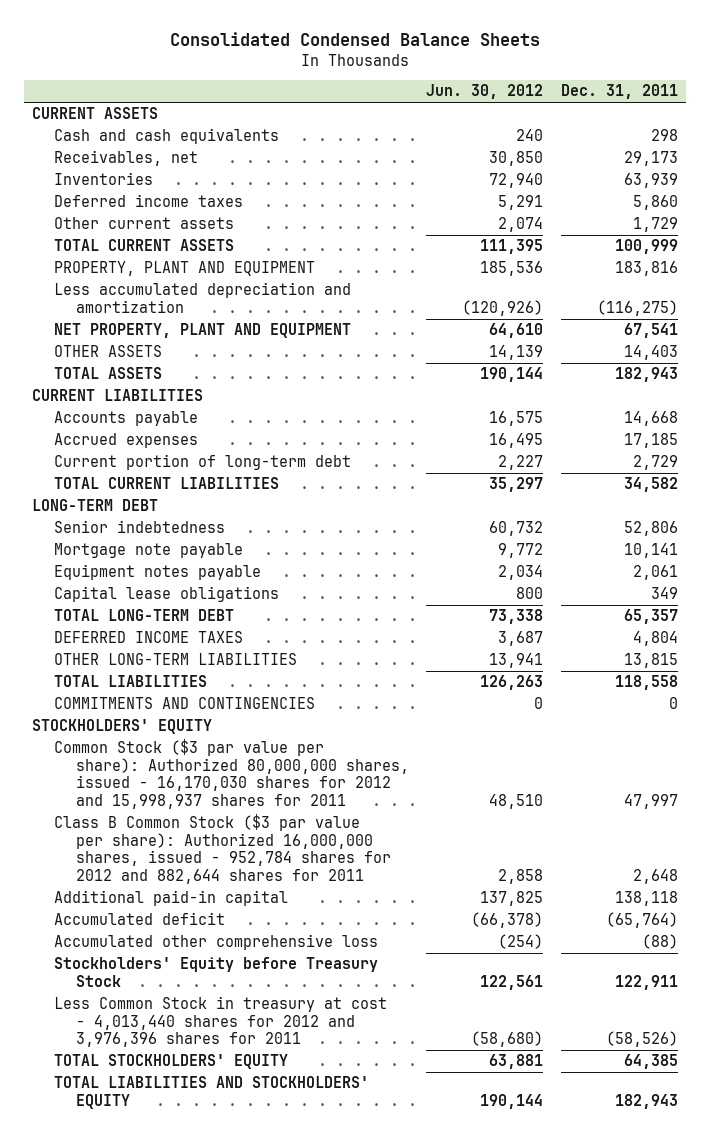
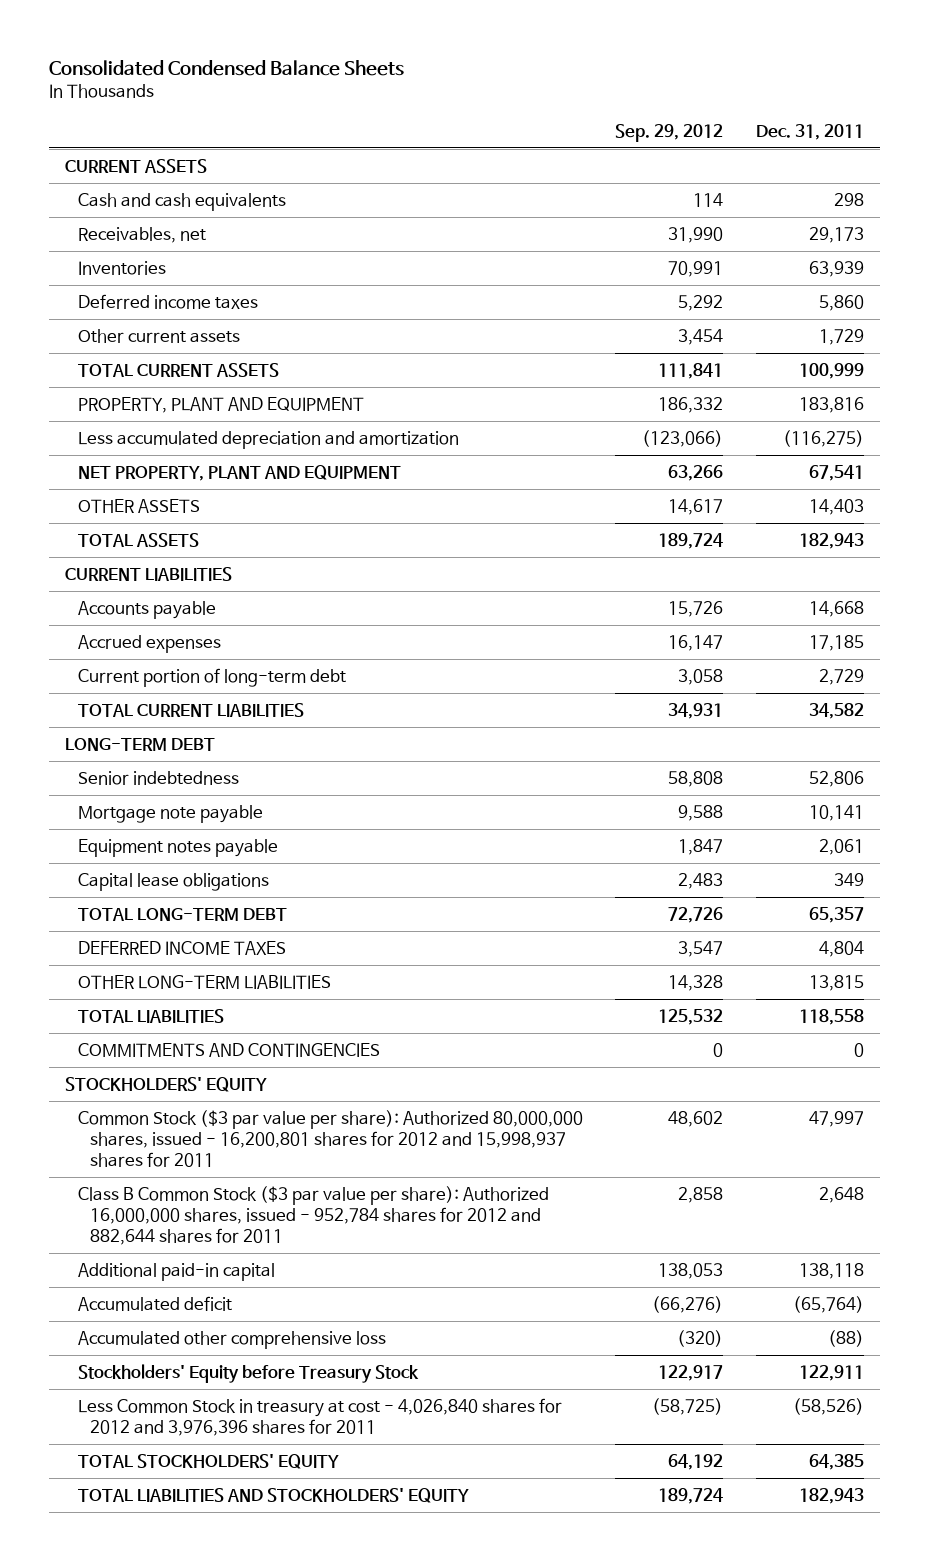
[426,84,544,100] Jun. 30, 2012 -> none
none -> [615,123,724,142] Sep. 29, 2012
[54,739,409,809] Common Stock ($3 par value per share): Authorized 80,000,000 shares, issued - 16,170,030 shares for 2012 and 15,998,937 shares for 2011 -> [77,1109,583,1167] Common Stock ($3 par value per share): Authorized 80,000,000 shares, issued - 16,200,801 shares for 2012 and 15,998,937 shares for 2011
[54,996,388,1048] Less Common Stock in treasury at cost - 4,013,440 shares for 2012 and 3,976,396 shares for 2011 -> [77,1397,562,1436] Less Common Stock in treasury at cost - 4,026,840 shares for 2012 and 3,976,396 shares for 2011

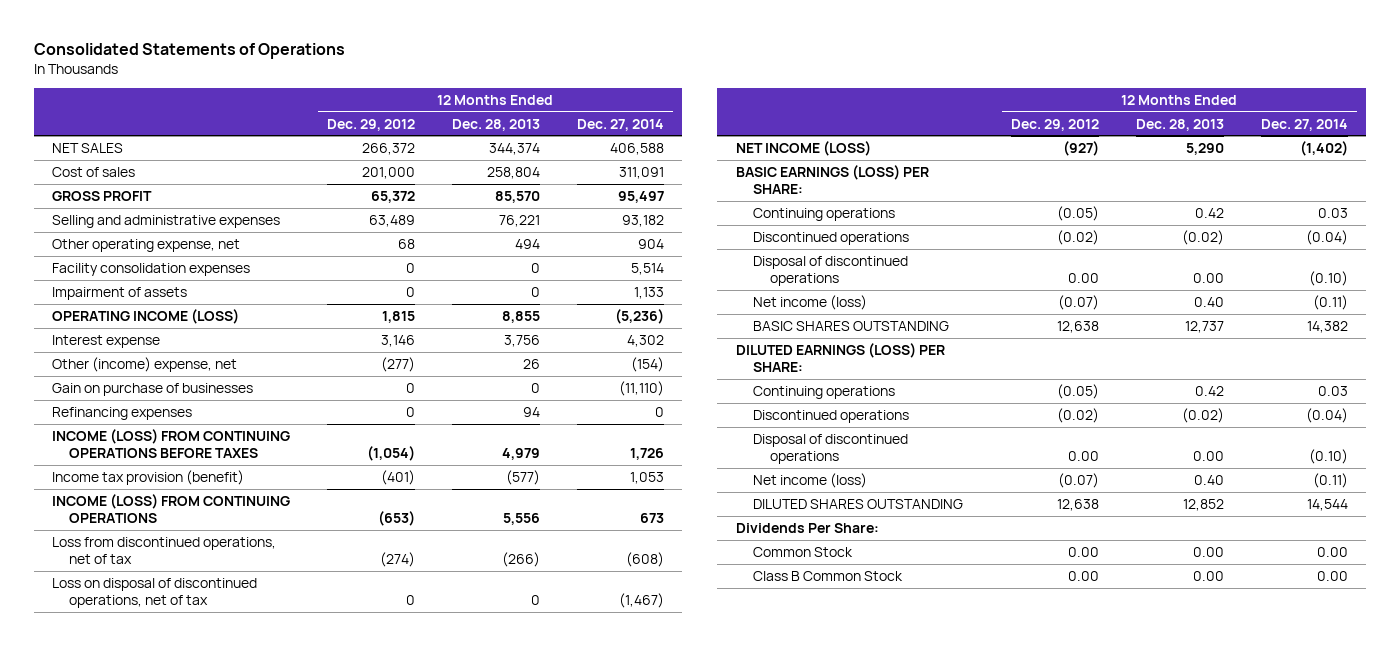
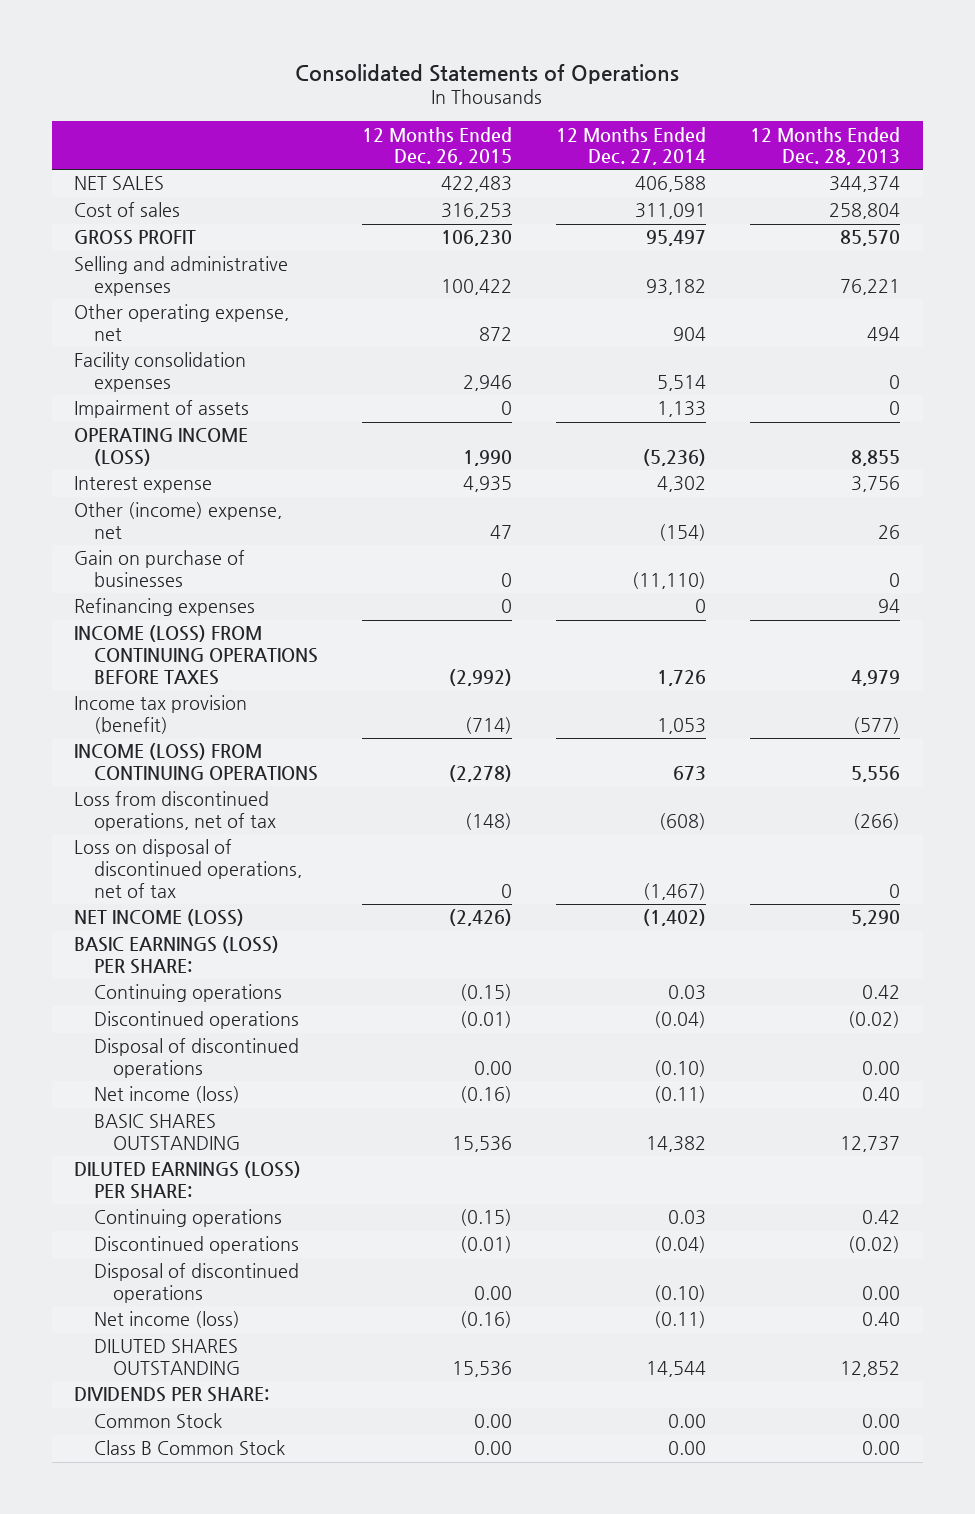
[326,118,415,131] Dec. 29, 2012 -> none
none -> [361,126,512,166] 12 Months Ended Dec. 26, 2015
[735,522,879,533] Dividends Per Share: -> [74,1387,270,1403] DIVIDENDS PER SHARE:

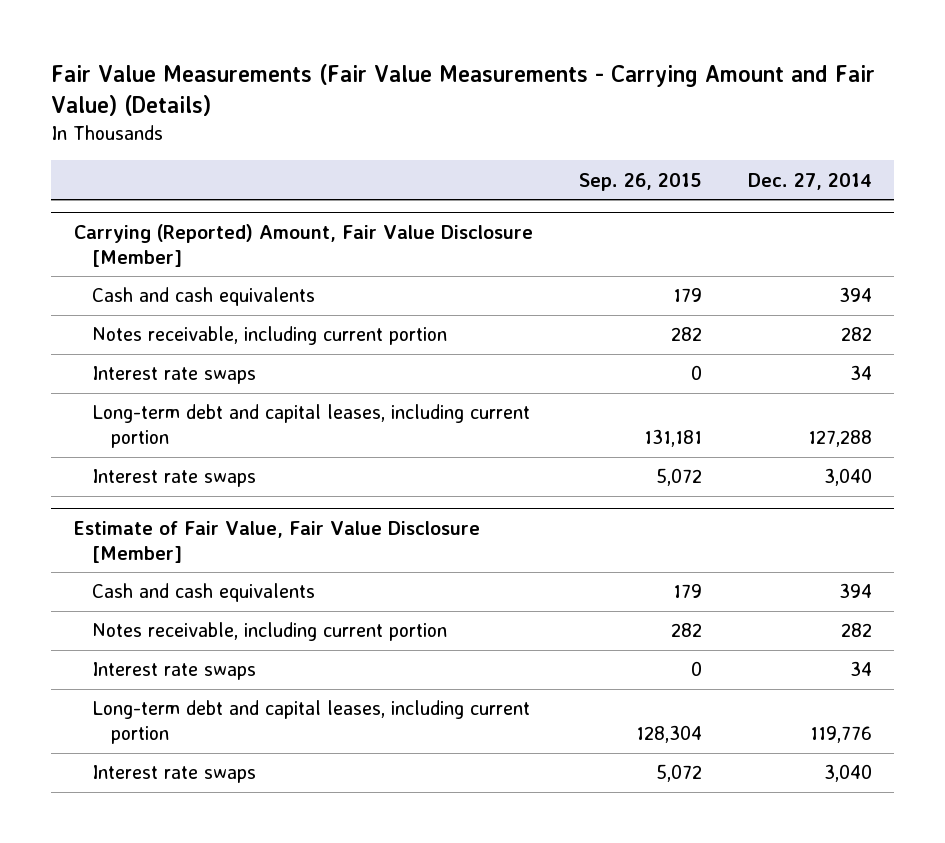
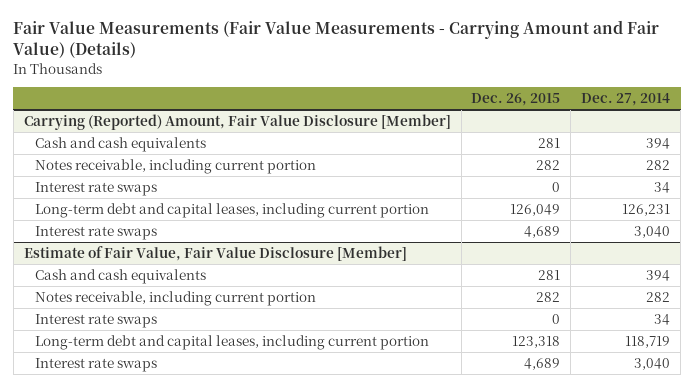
[578,172,702,191] Sep. 26, 2015 -> none
none -> [471,93,561,107] Dec. 26, 2015
[807,430,872,448] 127,288 -> [622,203,671,216] 126,231
[809,726,872,744] 119,776 -> [625,335,671,348] 118,719

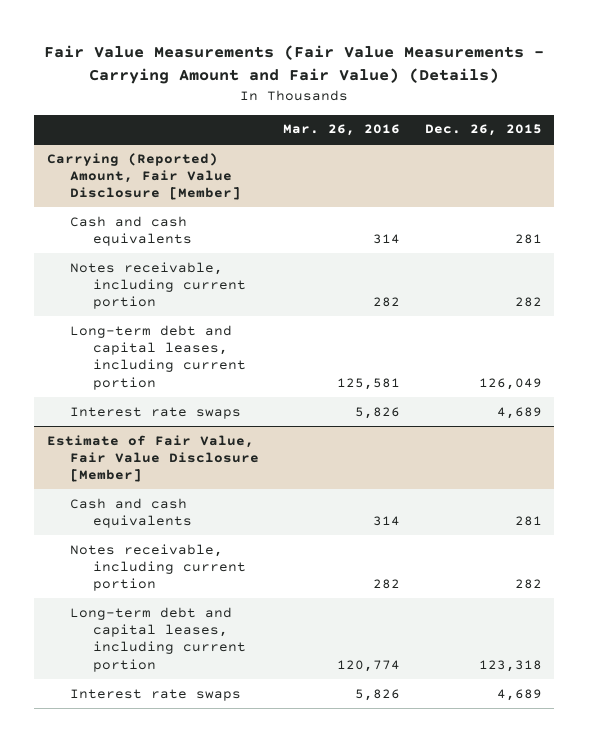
[581,93,671,107] Dec. 27, 2014 -> none
none -> [283,124,401,137] Mar. 26, 2016
[34,181,157,196] Interest rate swaps -> none
[34,313,157,328] Interest rate swaps -> none

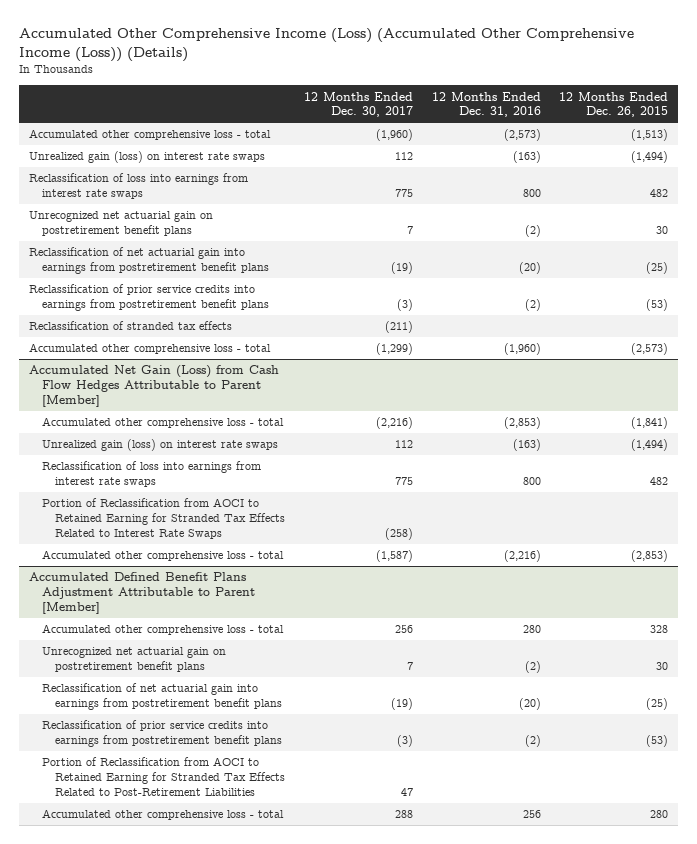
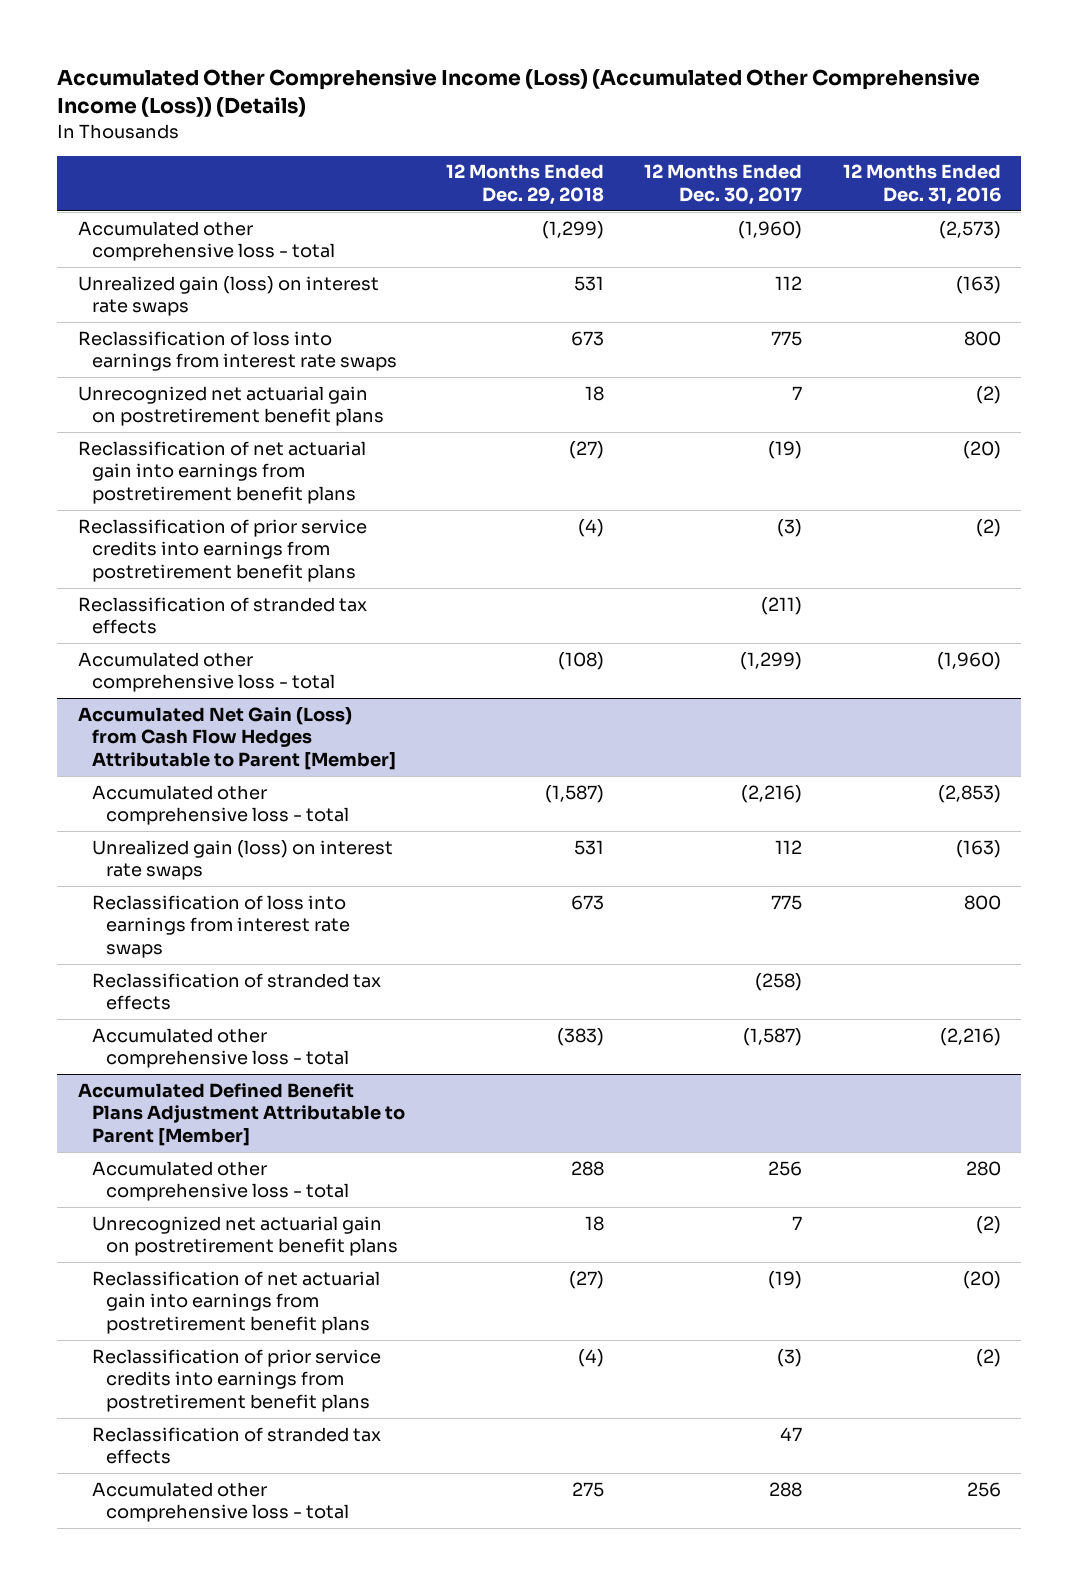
[559,91,669,118] 12 Months Ended Dec. 26, 2015 -> none
none -> [445,164,604,206] 12 Months Ended Dec. 29, 2018
[41,498,286,539] Portion of Reclassification from AOCI to Retained Earning for Stranded Tax Effects Related to Interest Rate Swaps -> [92,972,382,1011] Reclassification of stranded tax effects
[41,757,286,796] Portion of Reclassification from AOCI to Retained Earning for Stranded Tax Effects Related to Post-Retirement Liabilities -> none
none -> [92,1426,382,1465] Reclassification of stranded tax effects

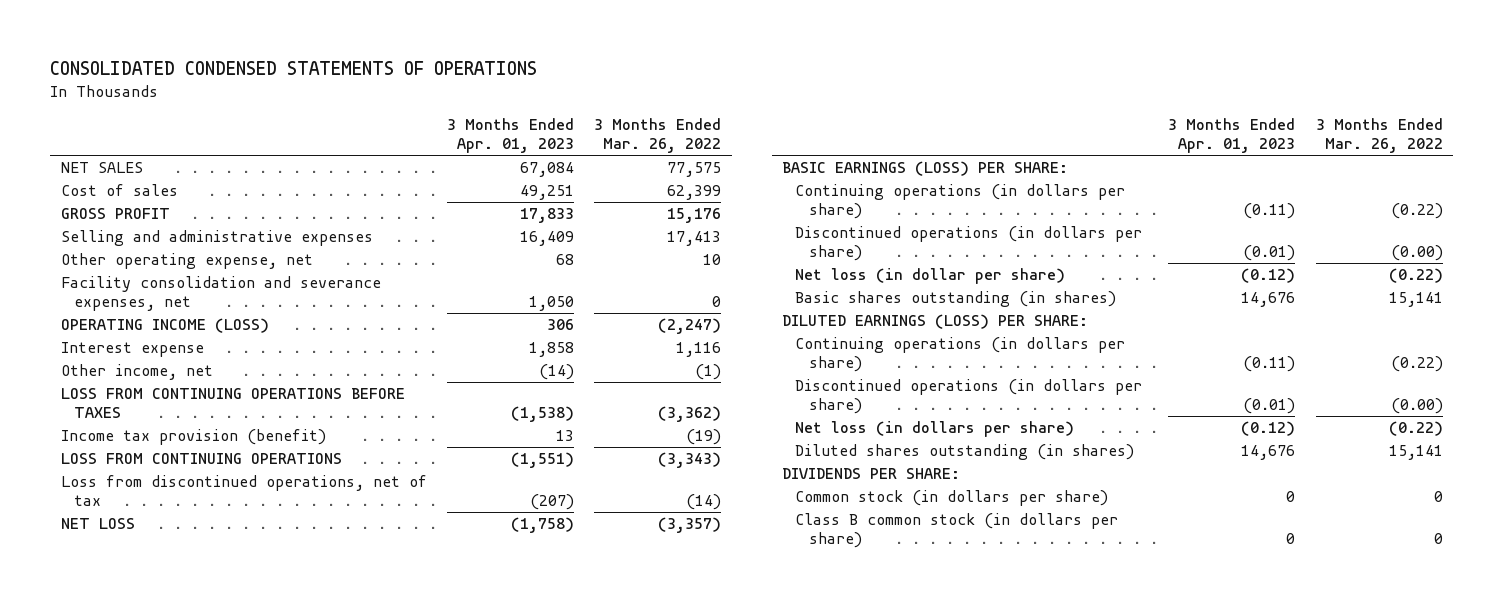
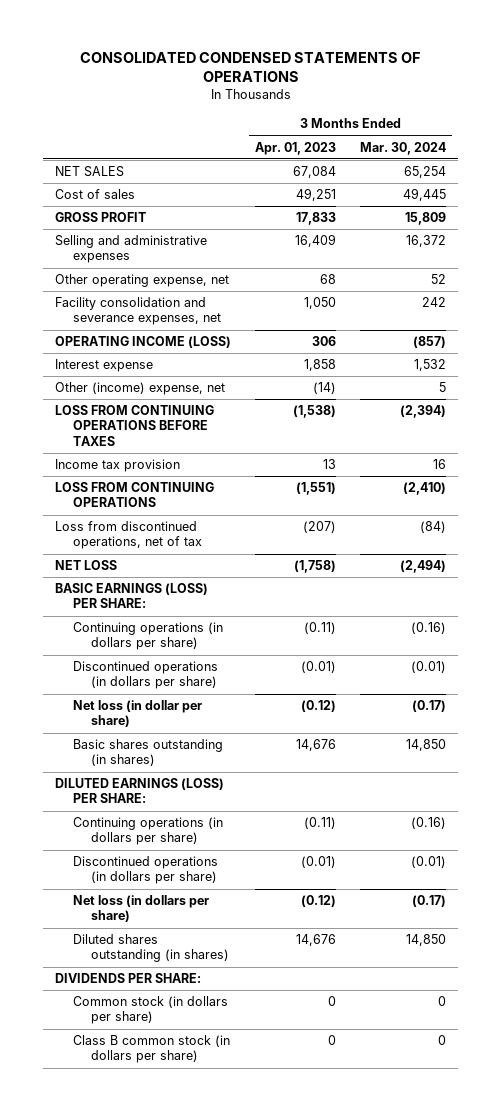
[594,118,722,154] 3 Months Ended Mar. 26, 2022 -> none
none -> [360,141,447,155] Mar. 30, 2024
[60,364,213,381] Other income, net -> [55,382,226,396] Other (income) expense, net
[60,429,326,446] Income tax provision (benefit) -> [55,459,181,473] Income tax provision

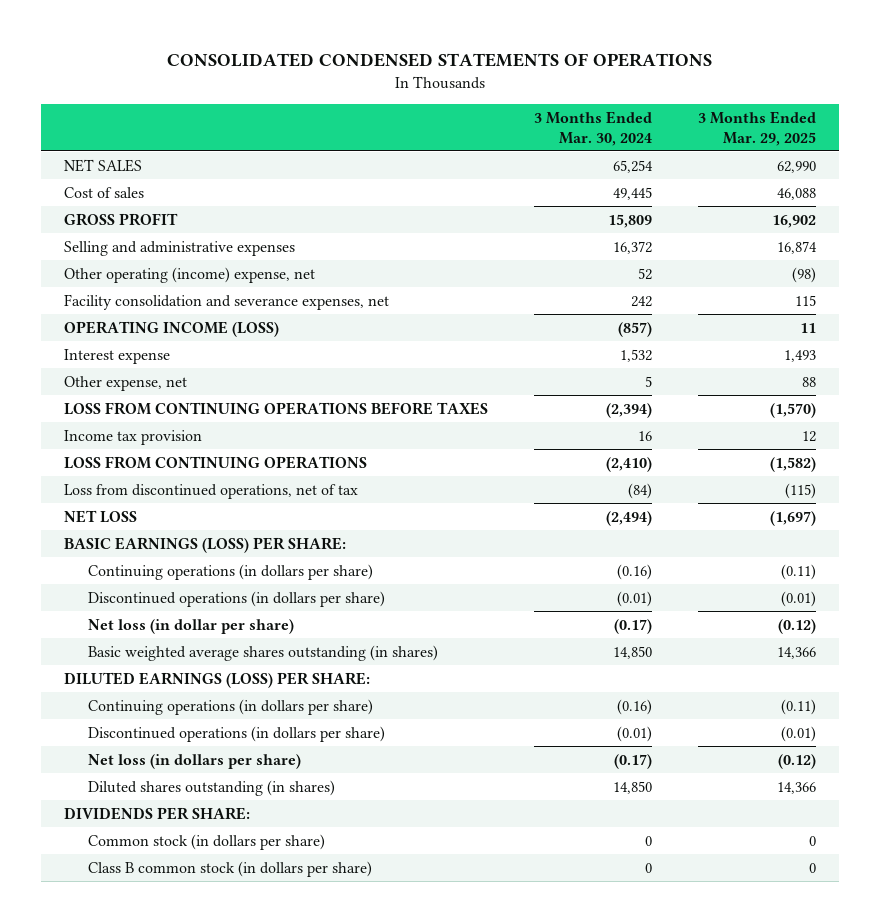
[255,141,337,155] Apr. 01, 2023 -> none
none -> [697,111,816,146] 3 Months Ended Mar. 29, 2025
[55,274,230,288] Other operating expense, net -> [63,266,315,283] Other operating (income) expense, net
[55,382,226,396] Other (income) expense, net -> [63,375,187,391] Other expense, net
[73,739,224,767] Basic shares outstanding (in shares) -> [87,644,438,661] Basic weighted average shares outstanding (in shares)

